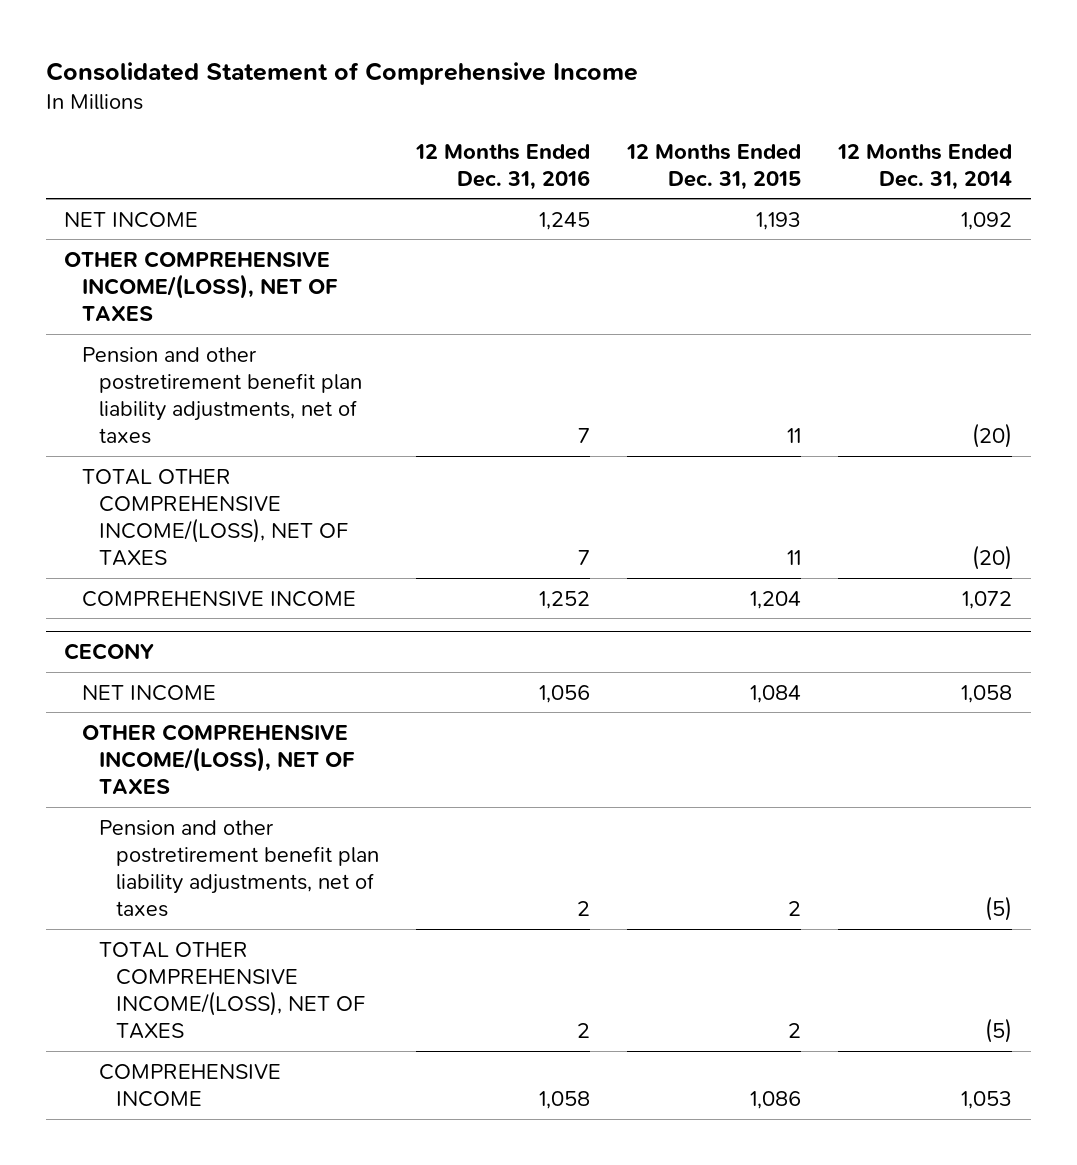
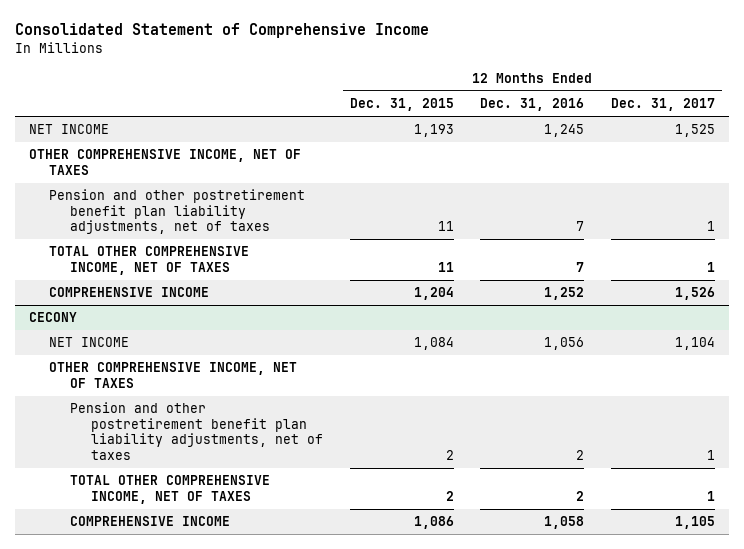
[837,143,1013,190] 12 Months Ended Dec. 31, 2014 -> none
none -> [611,98,716,112] Dec. 31, 2017
[64,250,338,321] OTHER COMPREHENSIVE INCOME/(LOSS), NET OF TAXES -> [28,149,301,175] OTHER COMPREHENSIVE INCOME, NET OF TAXES
[81,468,348,567] TOTAL OTHER COMPREHENSIVE INCOME/(LOSS), NET OF TAXES -> [49,246,250,275] TOTAL OTHER COMPREHENSIVE INCOME, NET OF TAXES
[81,723,355,794] OTHER COMPREHENSIVE INCOME/(LOSS), NET OF TAXES -> [49,362,298,388] OTHER COMPREHENSIVE INCOME, NET OF TAXES
[98,941,365,1040] TOTAL OTHER COMPREHENSIVE INCOME/(LOSS), NET OF TAXES -> [70,475,271,504] TOTAL OTHER COMPREHENSIVE INCOME, NET OF TAXES

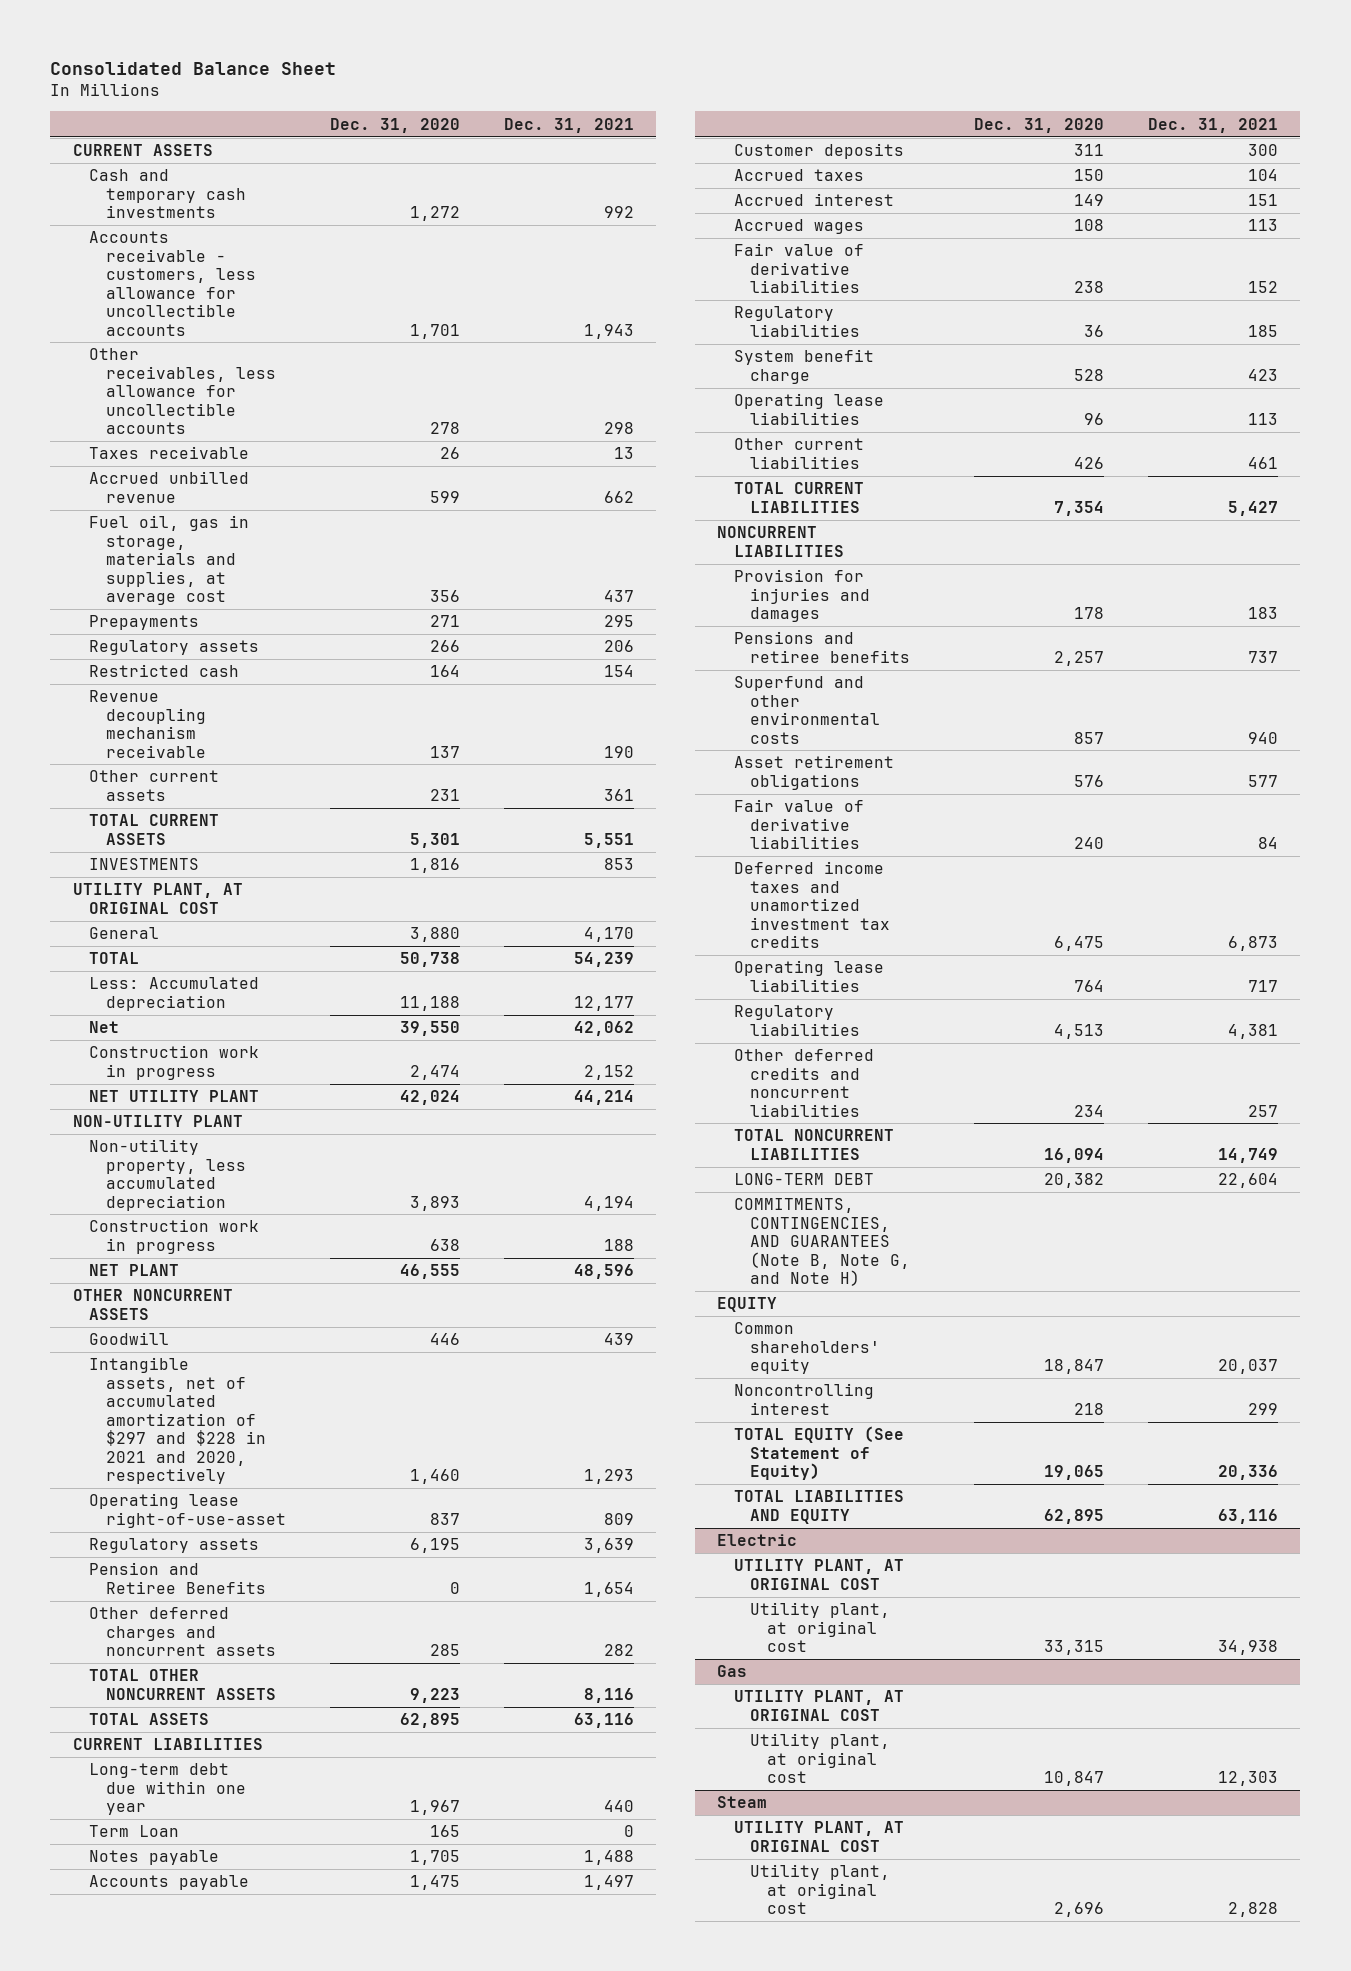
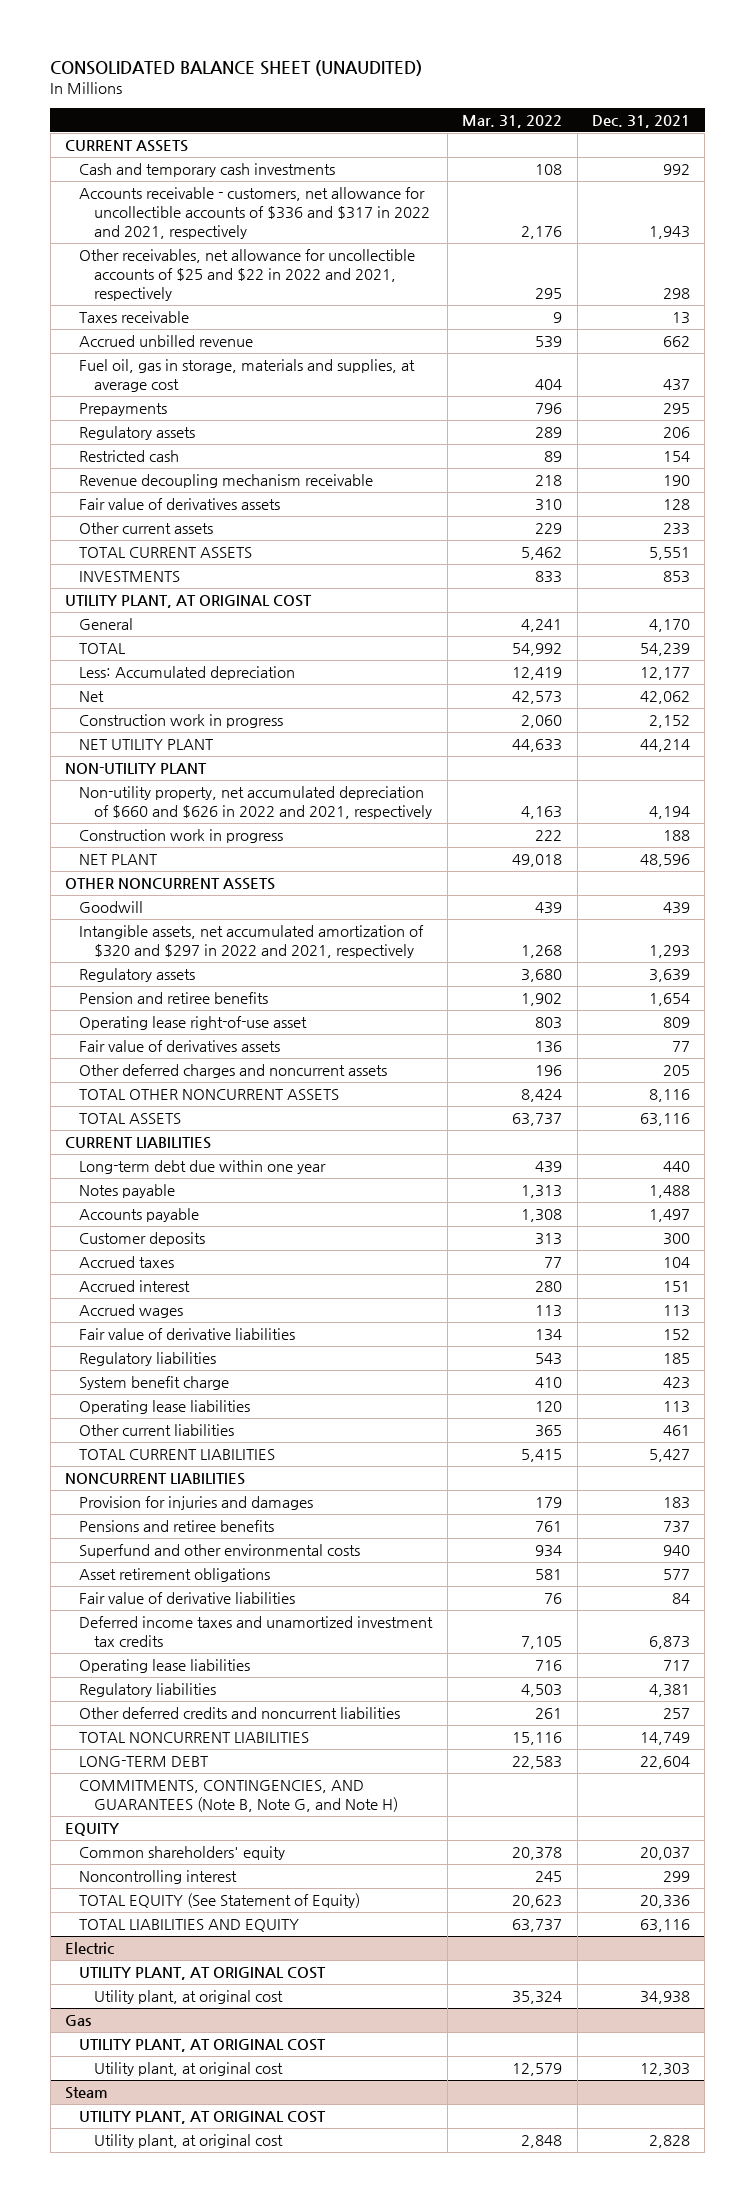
[50,61,337,75] Consolidated Balance Sheet -> [50,60,423,77] CONSOLIDATED BALANCE SHEET (UNAUDITED)
[329,117,460,133] Dec. 31, 2020 -> none
none -> [462,115,563,129] Mar. 31, 2022
[89,231,256,336] Accounts receivable - customers, less allowance for uncollectible accounts -> [79,187,430,239] Accounts receivable - customers, net allowance for uncollectible accounts of $336 and $317 in 2022 and 2021, respectively
[89,348,276,435] Other receivables, less allowance for uncollectible accounts -> [79,249,416,301] Other receivables, net allowance for uncollectible accounts of $25 and $22 in 2022 and 2021, respectively
none -> [79,498,281,511] Fair value of derivatives assets
[603,788,634,801] 361 -> [662,523,690,536] 233
[89,1139,246,1211] Non-utility property, less accumulated depreciation -> [79,786,432,819] Non-utility property, net accumulated depreciation of $660 and $626 in 2022 and 2021, respectively
[89,1493,286,1528] Operating lease right-of-use-asset -> none
[89,1357,266,1485] Intangible assets, net of accumulated amortization of $297 and $228 in 2021 and 2020, respectively -> [79,925,425,958] Intangible assets, net accumulated amortization of $320 and $297 in 2022 and 2021, respectively
[89,1562,266,1594] Pension and Retiree Benefits -> [79,992,269,1005] Pension and retiree benefits
none -> [79,1016,308,1031] Operating lease right-of-use asset
none -> [79,1040,281,1053] Fair value of derivatives assets
[603,1644,634,1657] 282 -> [662,1065,690,1077] 205
[89,1825,180,1838] Term Loan -> none

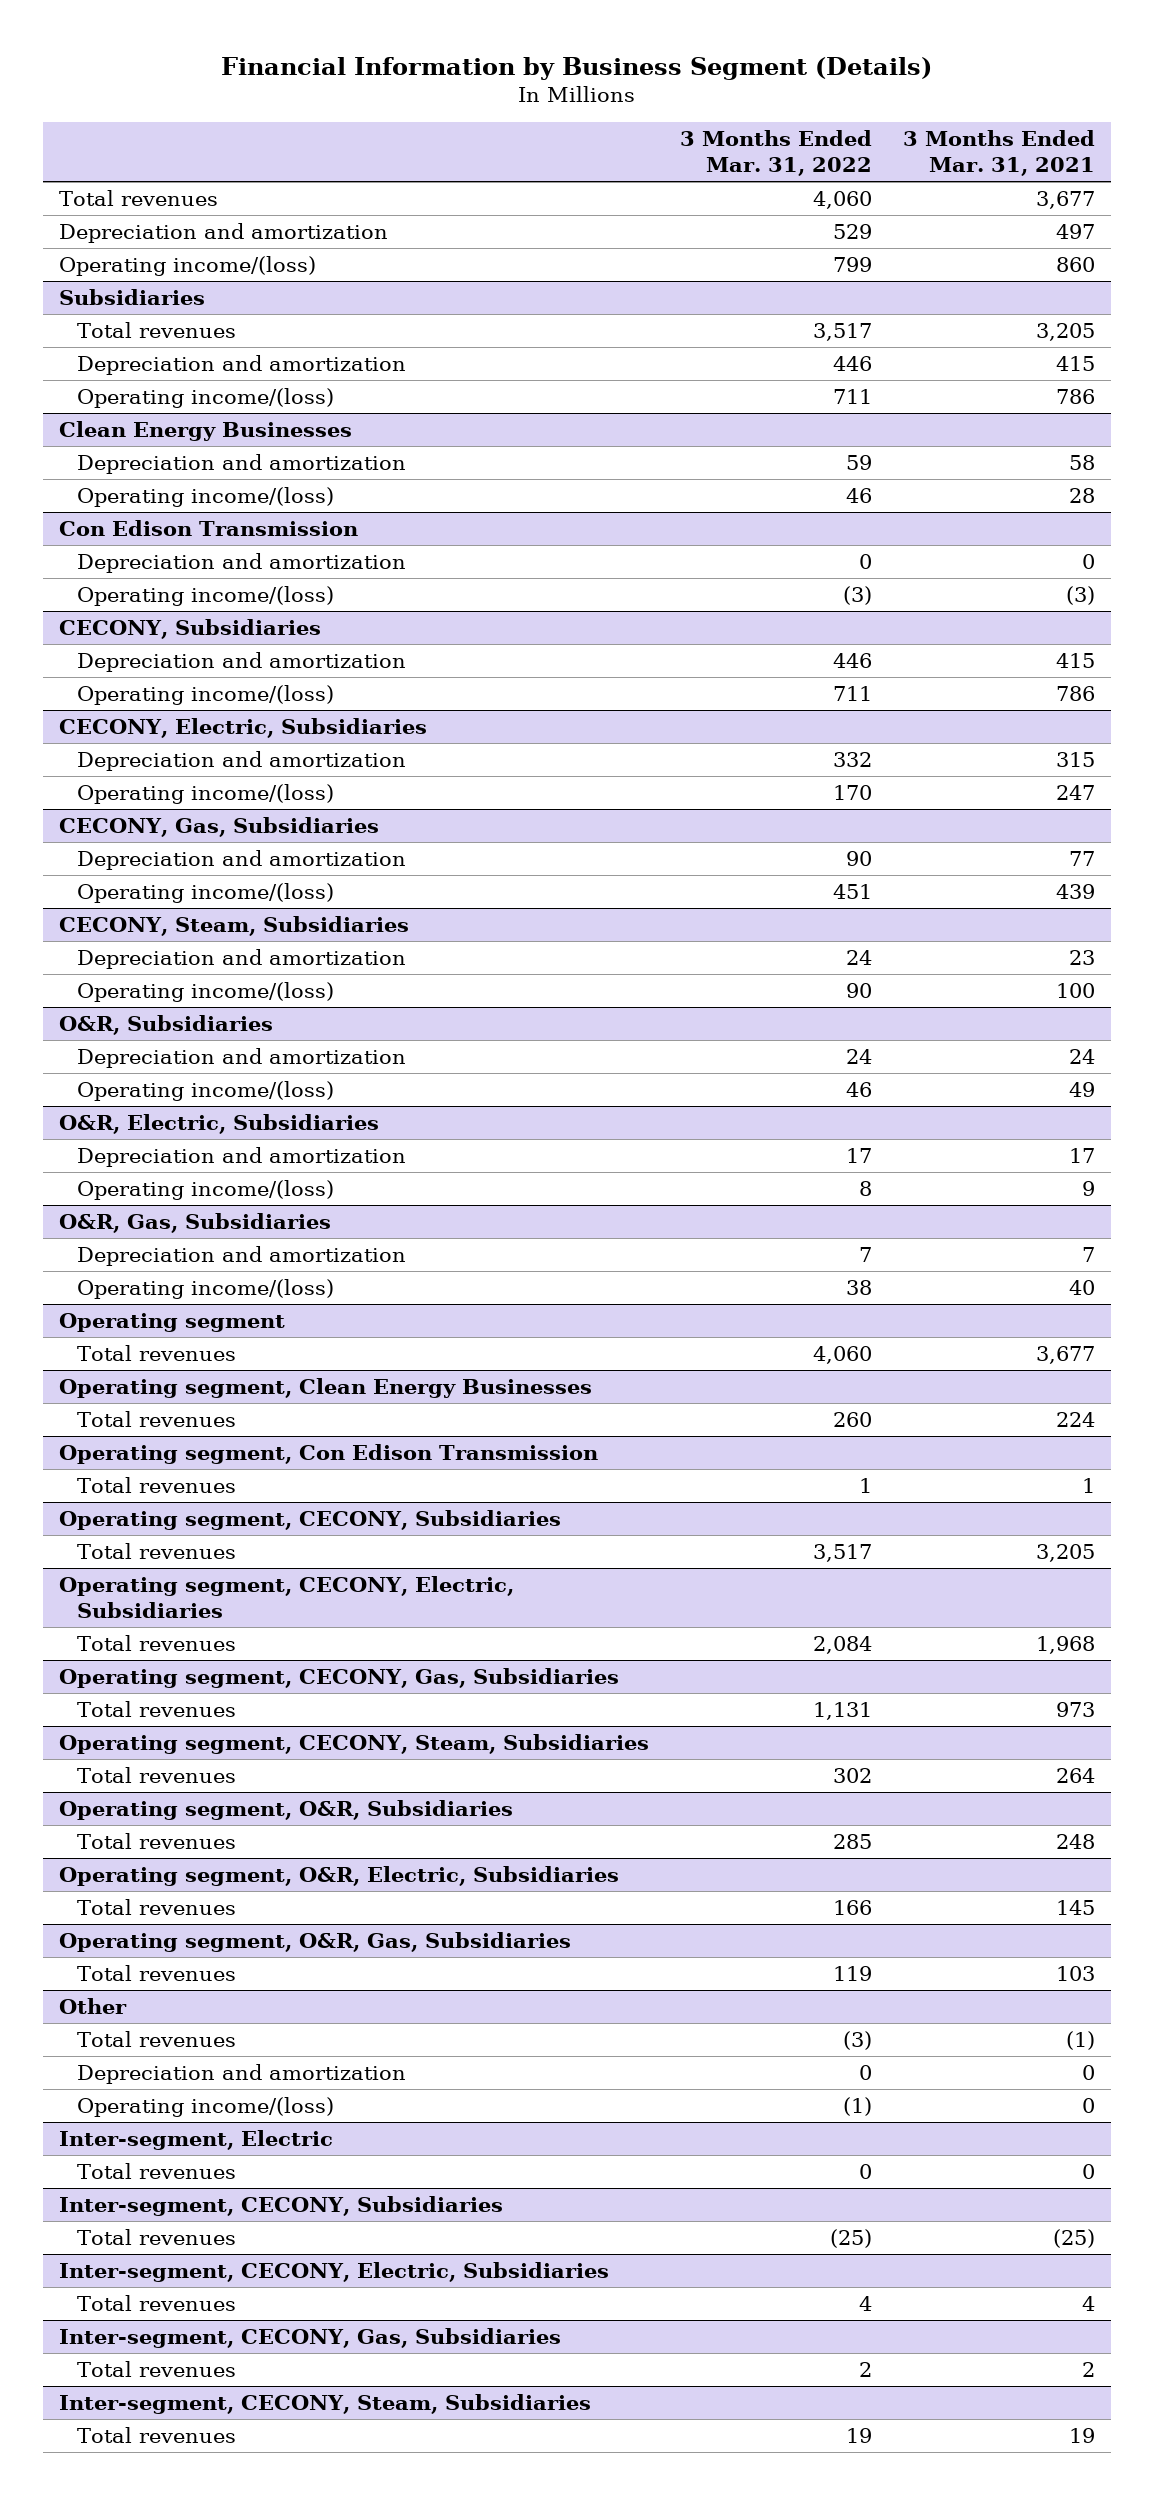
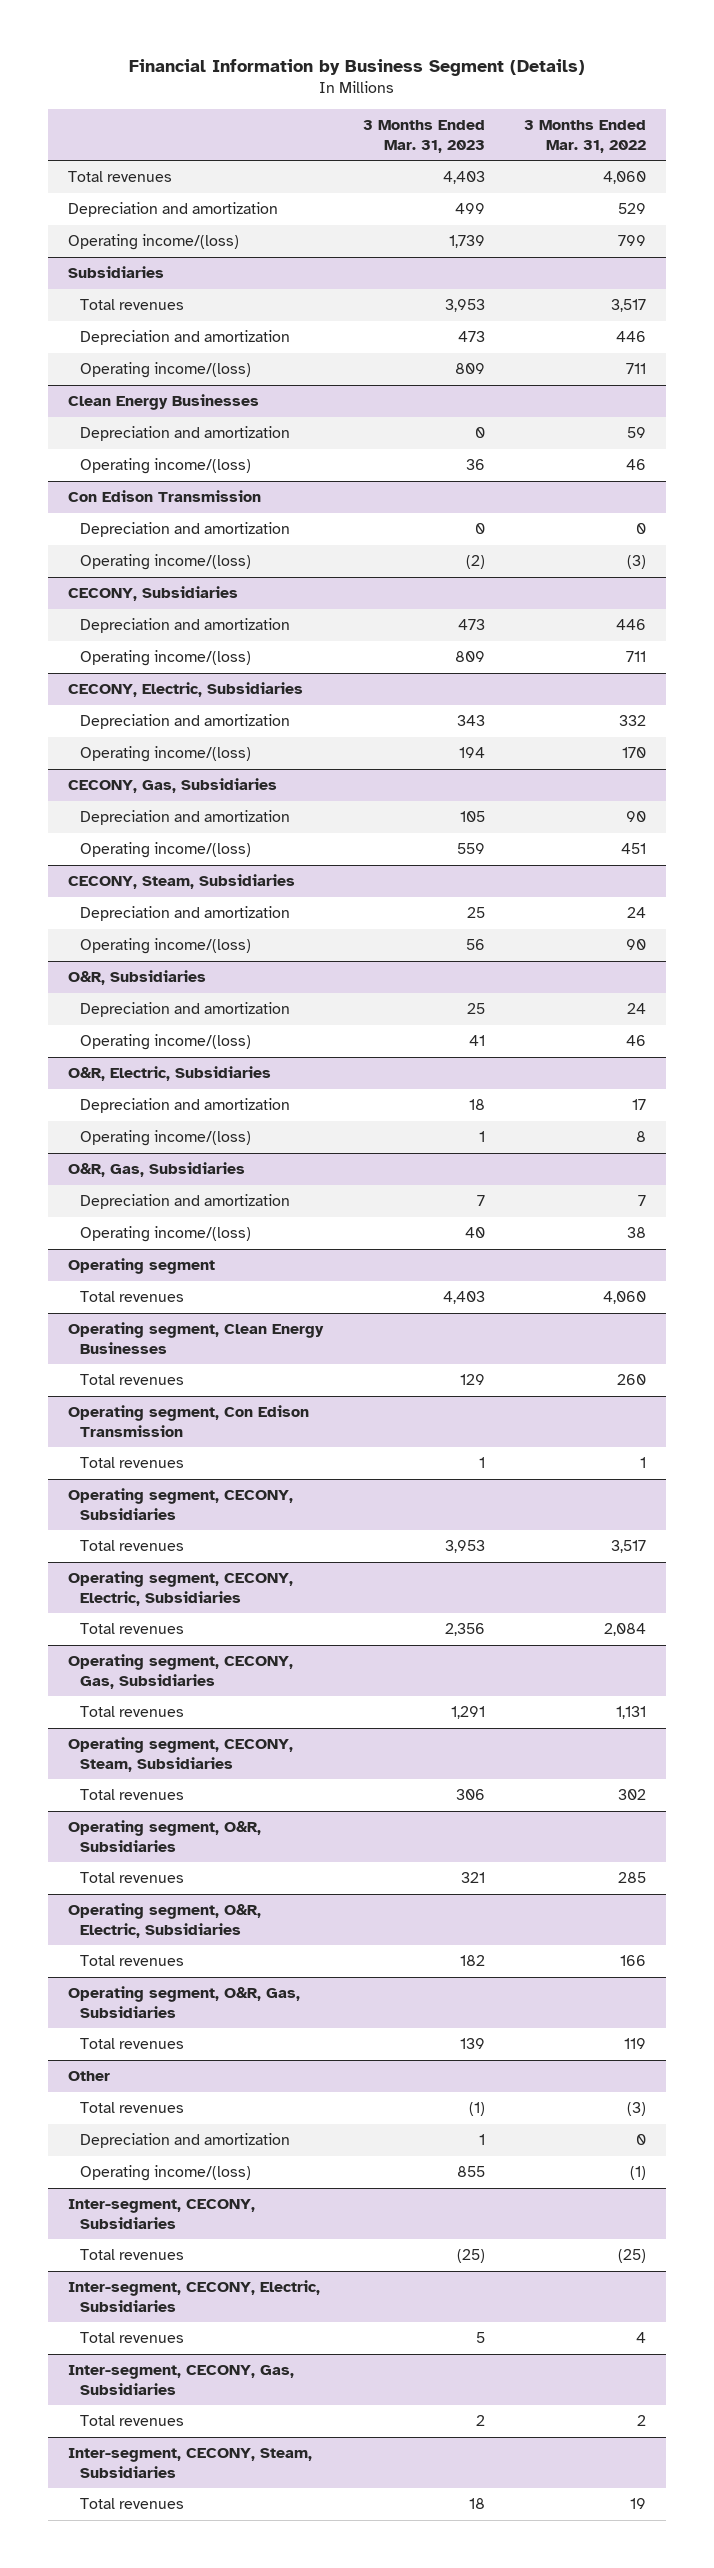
[903,130,1096,177] 3 Months Ended Mar. 31, 2021 -> none
none -> [362,120,485,153] 3 Months Ended Mar. 31, 2023
[58,2129,333,2150] Inter-segment, Electric -> none
[77,2162,237,2179] Total revenues -> none

